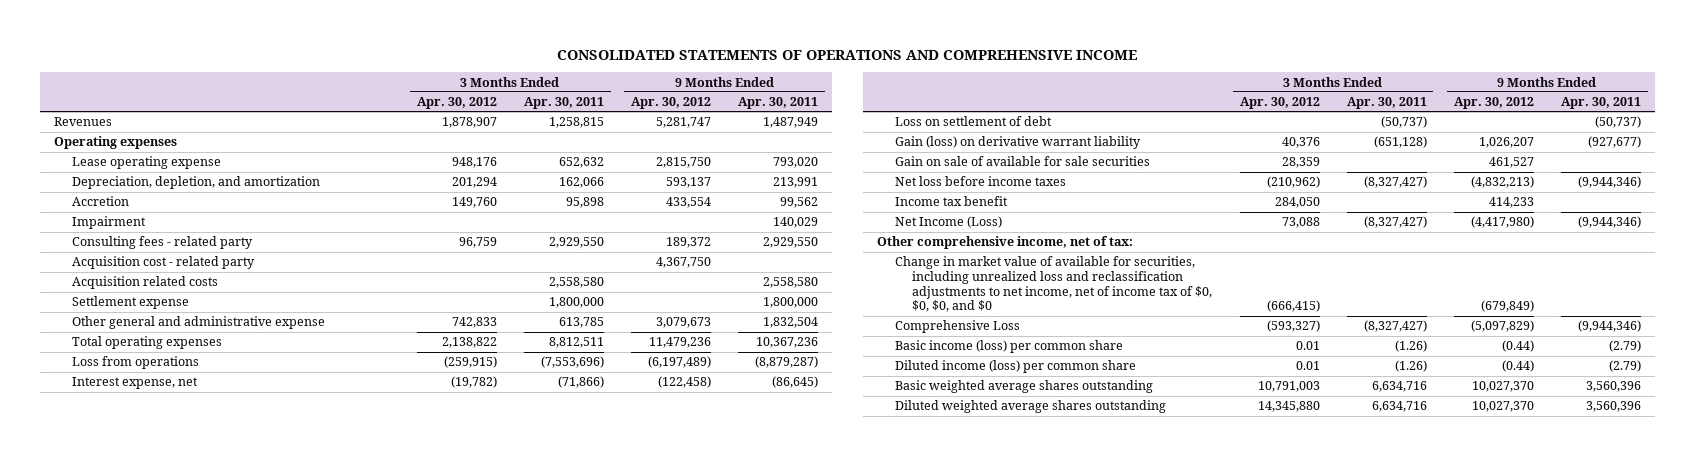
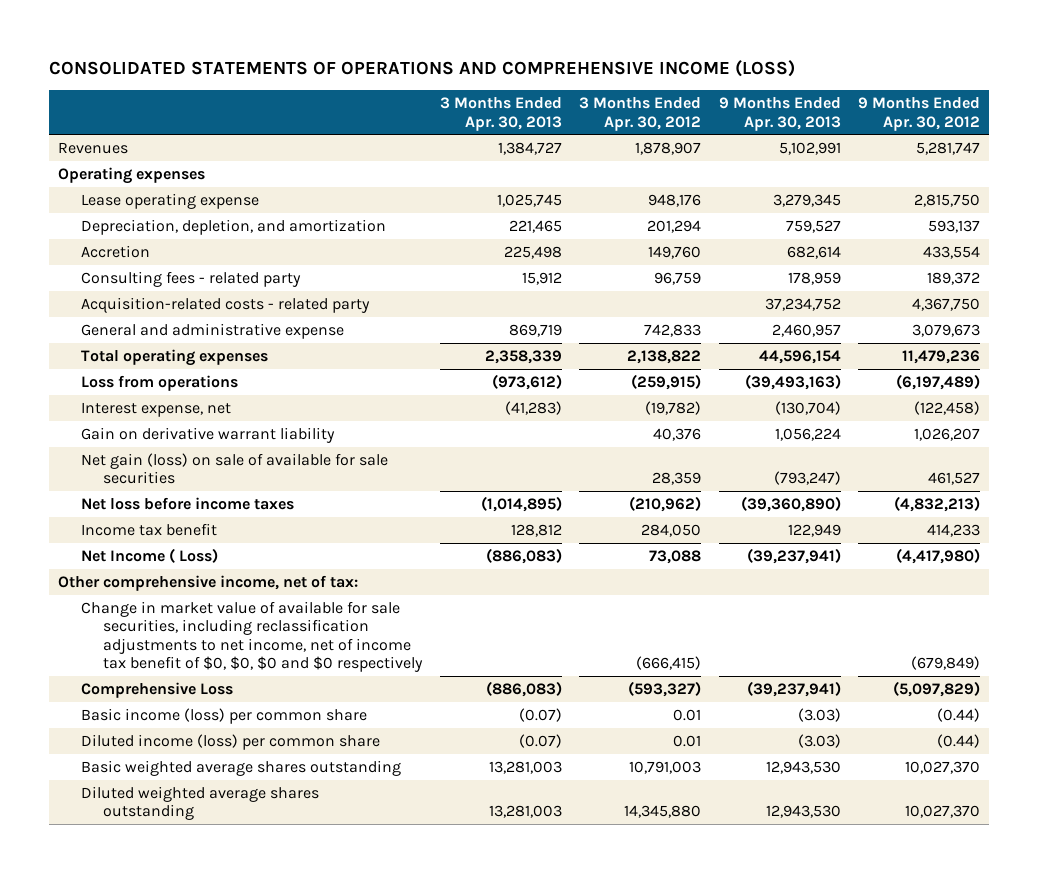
[557,49,1138,60] CONSOLIDATED STATEMENTS OF OPERATIONS AND COMPREHENSIVE INCOME -> [49,60,796,78] CONSOLIDATED STATEMENTS OF OPERATIONS AND COMPREHENSIVE INCOME (LOSS)
[524,97,605,110] Apr. 30, 2011 -> none
[738,97,819,110] Apr. 30, 2011 -> none
none -> [439,97,562,131] 3 Months Ended Apr. 30, 2013
none -> [718,97,841,131] 9 Months Ended Apr. 30, 2013
[71,216,146,230] Impairment -> none
[71,276,218,290] Acquisition related costs -> none
[71,296,189,310] Settlement expense -> none
[71,256,255,270] Acquisition cost - related party -> [80,296,370,313] Acquisition-related costs - related party
[71,316,325,330] Other general and administrative expense -> [80,322,344,339] General and administrative expense
[894,116,1052,127] Loss on settlement of debt -> none
[894,136,1141,150] Gain (loss) on derivative warrant liability -> [80,426,335,443] Gain on derivative warrant liability
[894,156,1150,167] Gain on sale of available for sale securities -> [80,452,388,485] Net gain (loss) on sale of available for sale securities
[894,216,1002,229] Net Income (Loss) -> [80,547,218,563] Net Income ( Loss)
[894,256,1213,313] Change in market value of available for securities, including unrealized loss and reclassification adjustments to net income, net of income tax of $0, $0, $0, and $0 -> [80,600,424,673] Change in market value of available for sale securities, including reclassification adjustments to net income, net of income tax benefit of $0, $0, $0 and $0 respectively

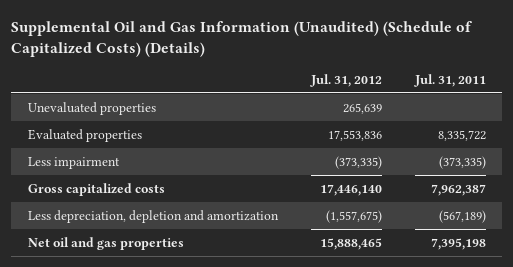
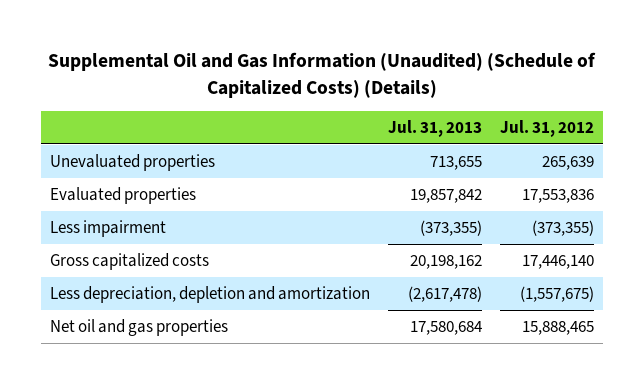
[413,73,486,87] Jul. 31, 2011 -> none
none -> [387,119,482,137] Jul. 31, 2013
[334,155,382,169] (373,335) -> [532,220,595,237] (373,355)

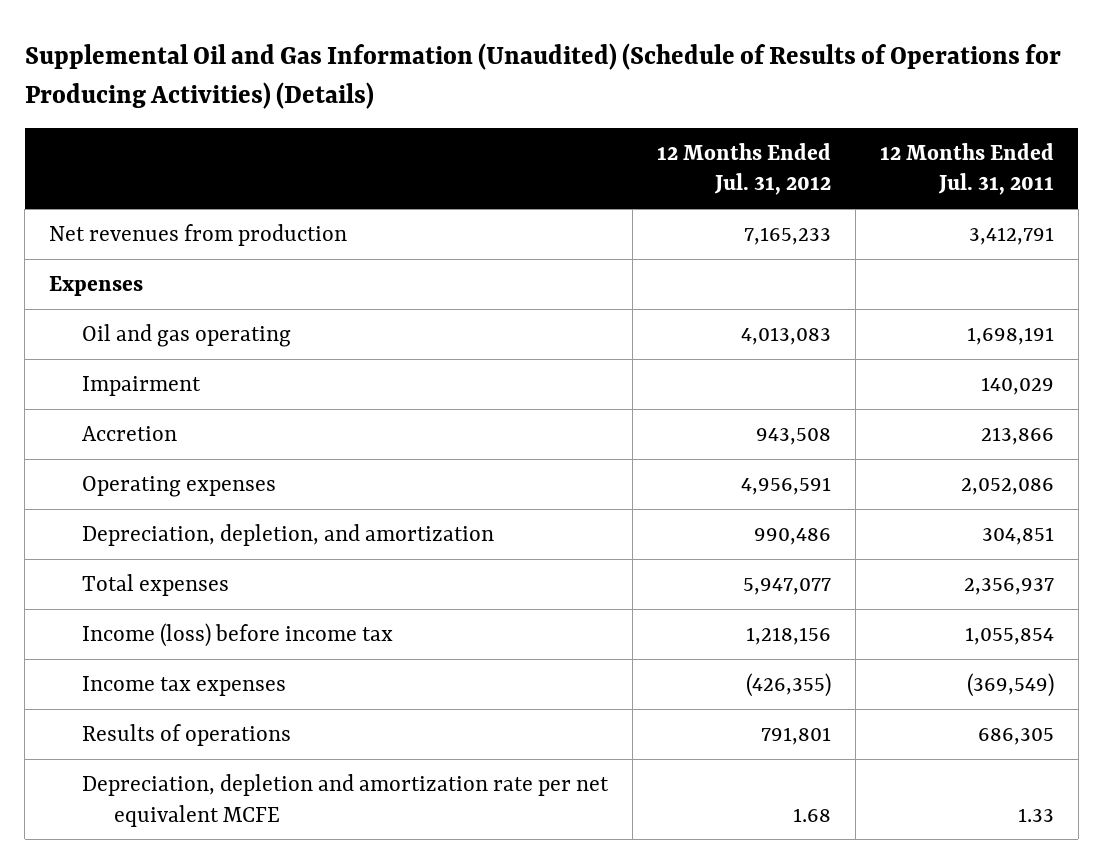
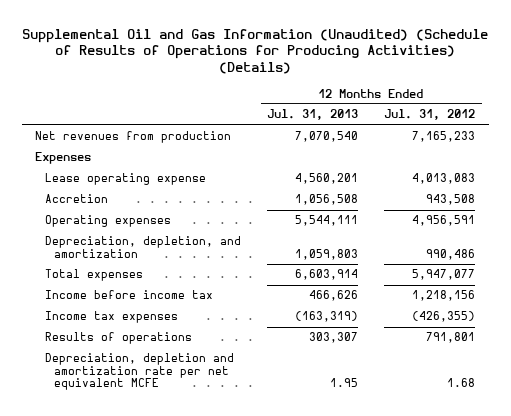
[879,142,1054,196] 12 Months Ended Jul. 31, 2011 -> none
none -> [267,109,359,121] Jul. 31, 2013
[81,376,201,397] Impairment -> none
[81,324,291,348] Oil and gas operating -> [44,173,206,186] Lease operating expense
[81,623,393,648] Income (loss) before income tax -> [44,290,213,300] Income before income tax

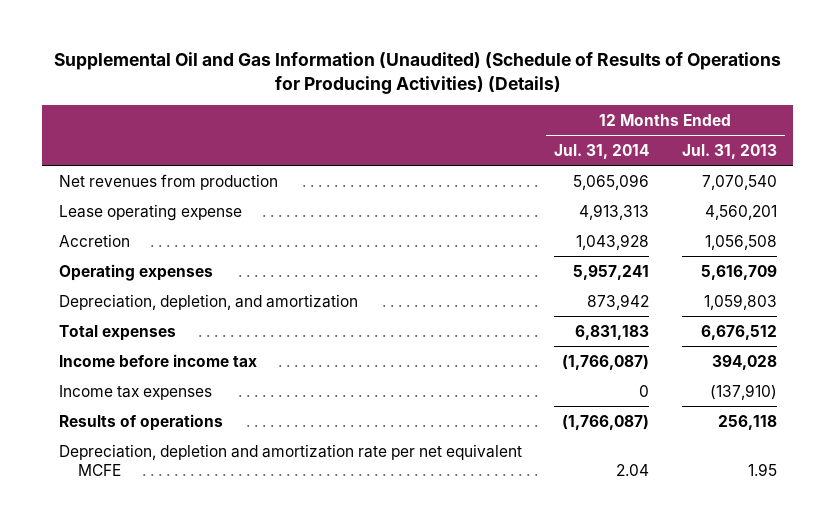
[384,109,476,121] Jul. 31, 2012 -> none
none -> [554,143,650,159] Jul. 31, 2014
[35,152,92,165] Expenses -> none
[295,215,359,227] 5,544,111 -> [700,264,777,280] 5,616,709
[295,269,359,281] 6,603,914 -> [700,324,777,340] 6,676,512
[309,290,359,302] 466,626 -> [711,354,777,370] 394,028
[295,311,359,323] (163,319) -> [709,383,777,400] (137,910)
[309,332,359,344] 303,307 -> [717,414,777,430] 256,118

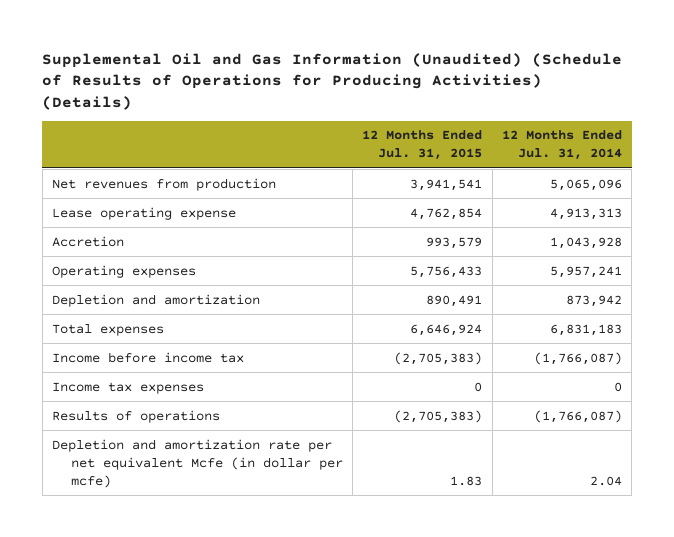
[681,143,777,159] Jul. 31, 2013 -> none
none -> [362,130,483,161] 12 Months Ended Jul. 31, 2015
[58,293,358,310] Depreciation, depletion, and amortization -> [52,293,261,307] Depletion and amortization
[58,443,522,476] Depreciation, depletion and amortization rate per net equivalent MCFE -> [52,438,343,488] Depletion and amortization rate per net equivalent Mcfe (in dollar per mcfe)

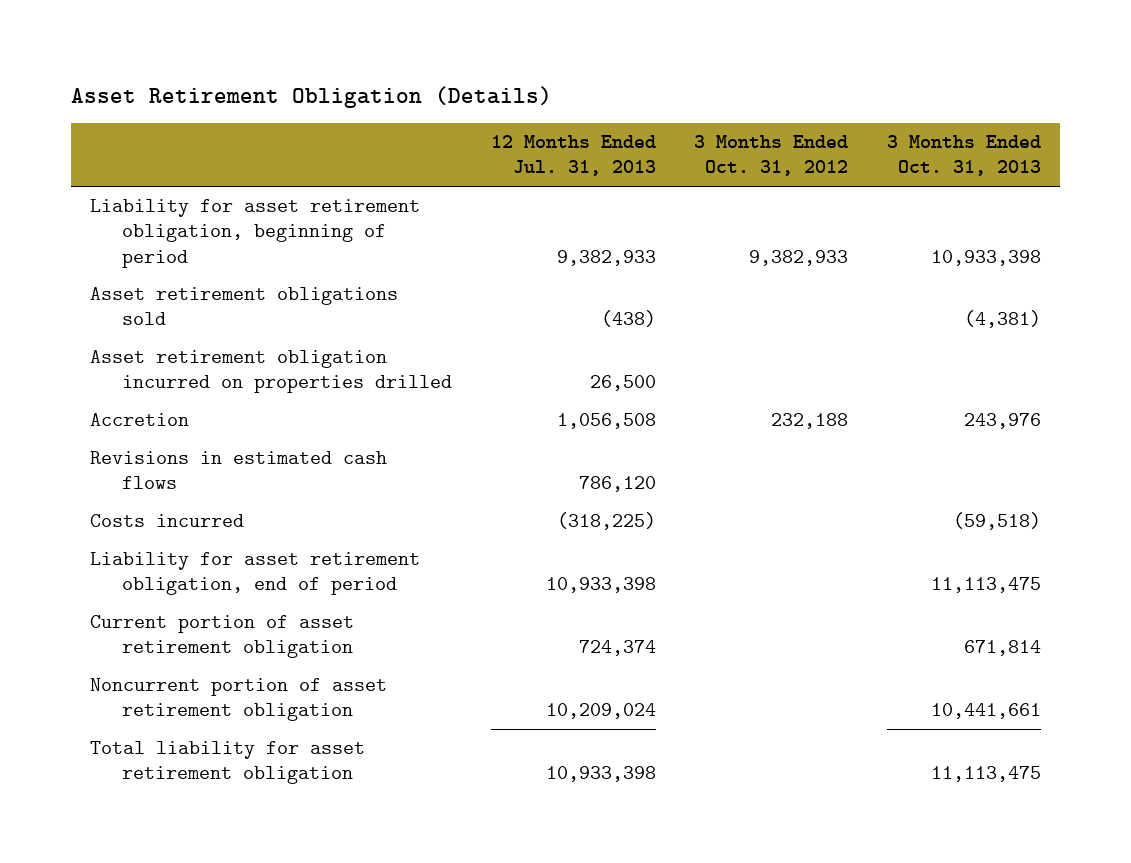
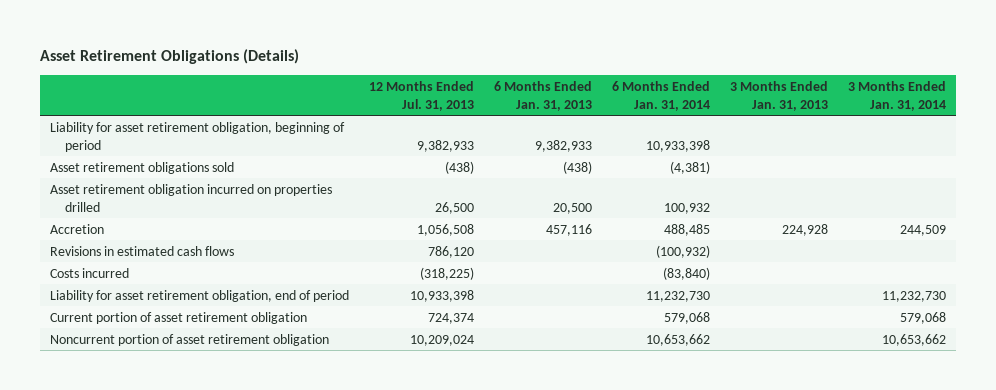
[70,85,552,108] Asset Retirement Obligation (Details) -> [39,49,299,65] Asset Retirement Obligations (Details)
[694,135,849,177] 3 Months Ended Oct. 31, 2012 -> none
[886,135,1041,177] 3 Months Ended Oct. 31, 2013 -> none
none -> [493,80,592,111] 6 Months Ended Jan. 31, 2013
none -> [611,80,710,111] 6 Months Ended Jan. 31, 2014
none -> [729,80,828,111] 3 Months Ended Jan. 31, 2013
none -> [848,80,947,111] 3 Months Ended Jan. 31, 2014
[90,741,366,785] Total liability for asset retirement obligation -> none

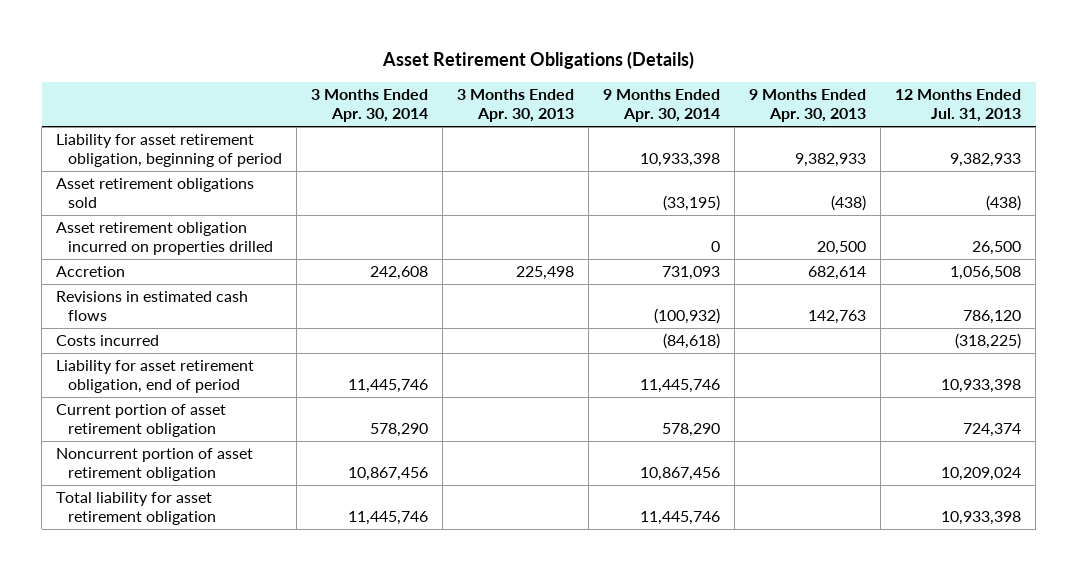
[493,80,592,111] 6 Months Ended Jan. 31, 2013 -> none
[611,80,710,111] 6 Months Ended Jan. 31, 2014 -> none
[729,80,828,111] 3 Months Ended Jan. 31, 2013 -> none
[848,80,947,111] 3 Months Ended Jan. 31, 2014 -> none
none -> [311,88,429,122] 3 Months Ended Apr. 30, 2014
none -> [457,88,575,122] 3 Months Ended Apr. 30, 2013
none -> [603,88,721,122] 9 Months Ended Apr. 30, 2014
none -> [749,88,867,122] 9 Months Ended Apr. 30, 2013
none -> [56,492,217,526] Total liability for asset retirement obligation

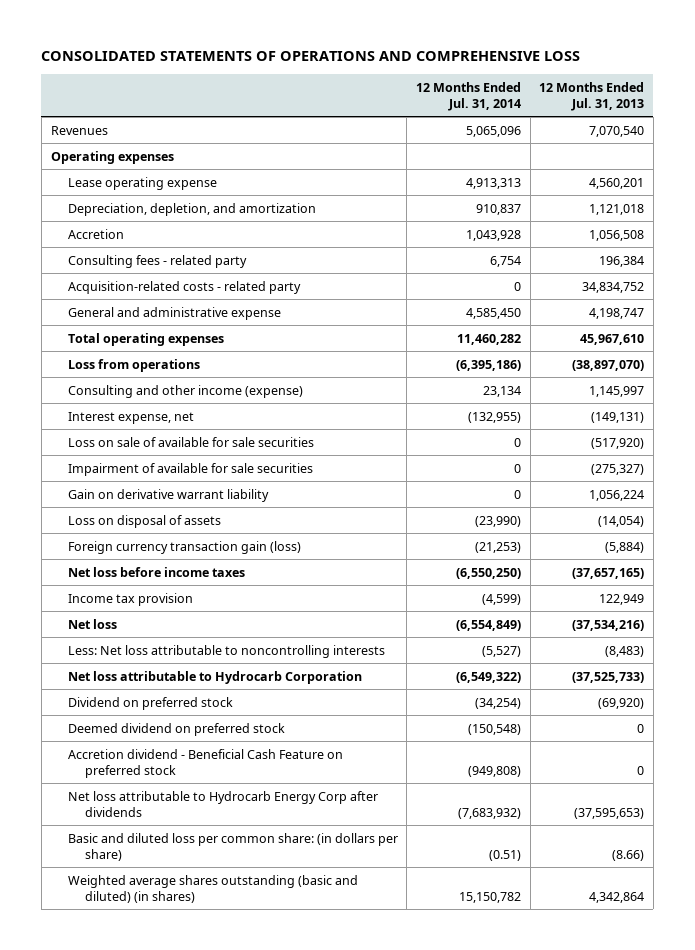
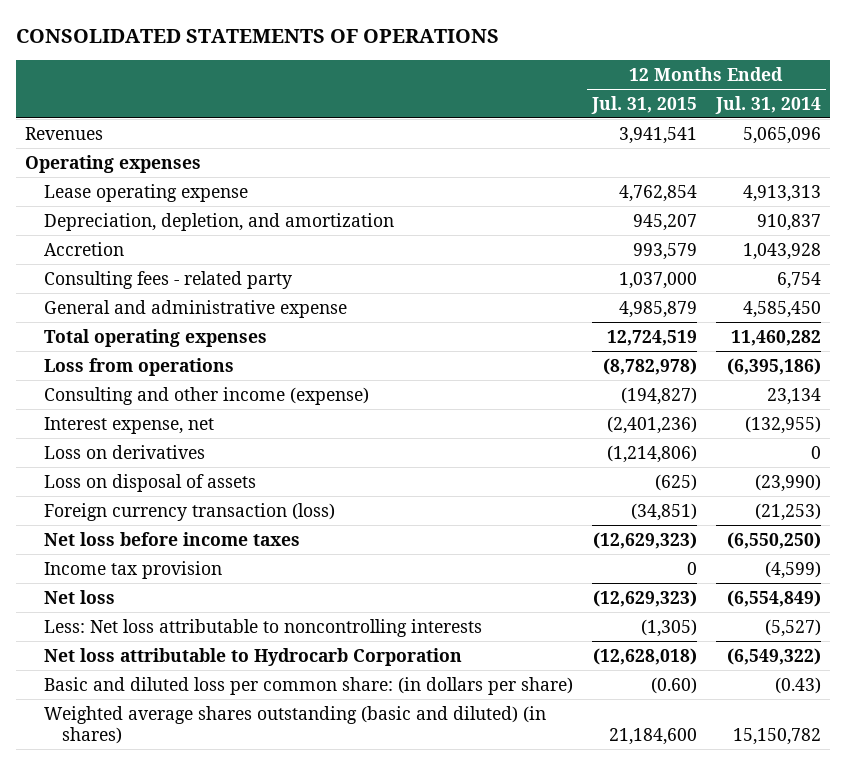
[41,51,581,62] CONSOLIDATED STATEMENTS OF OPERATIONS AND COMPREHENSIVE LOSS -> [15,28,499,43] CONSOLIDATED STATEMENTS OF OPERATIONS
[539,81,645,111] 12 Months Ended Jul. 31, 2013 -> none
none -> [590,95,697,114] Jul. 31, 2015
[67,280,301,294] Acquisition-related costs - related party -> none
[67,436,314,447] Loss on sale of available for sale securities -> none
[67,462,313,476] Impairment of available for sale securities -> none
[67,488,269,502] Gain on derivative warrant liability -> [43,444,205,459] Loss on derivatives
[67,540,301,554] Foreign currency transaction gain (loss) -> [43,502,335,521] Foreign currency transaction (loss)
[67,696,233,710] Dividend on preferred stock -> none
[67,722,285,736] Deemed dividend on preferred stock -> none
[67,748,343,778] Accretion dividend - Beneficial Cash Feature on preferred stock -> none
[67,790,378,817] Net loss attributable to Hydrocarb Energy Corp after dividends -> none
[489,849,522,861] (0.51) -> [774,676,821,694] (0.43)

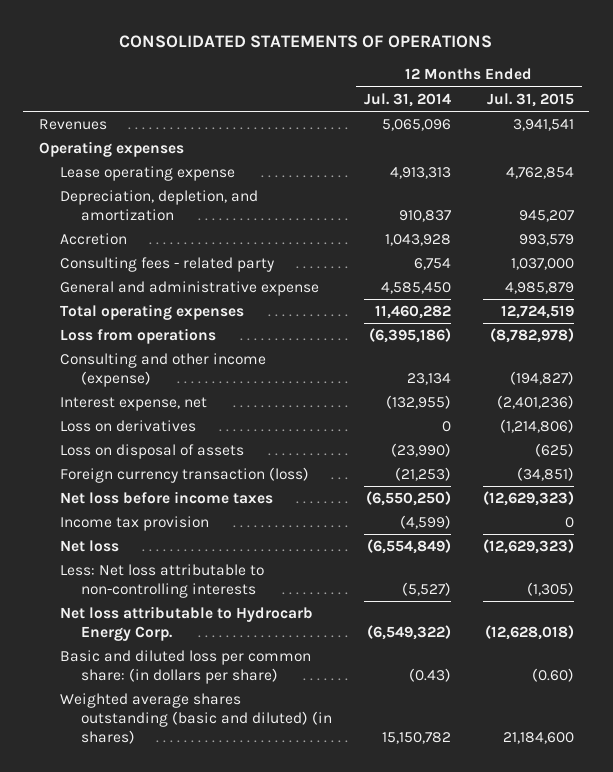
[43,618,482,637] Less: Net loss attributable to noncontrolling interests -> [60,564,265,599] Less: Net loss attributable to non-controlling interests
[43,647,462,666] Net loss attributable to Hydrocarb Corporation -> [60,606,314,642] Net loss attributable to Hydrocarb Energy Corp.

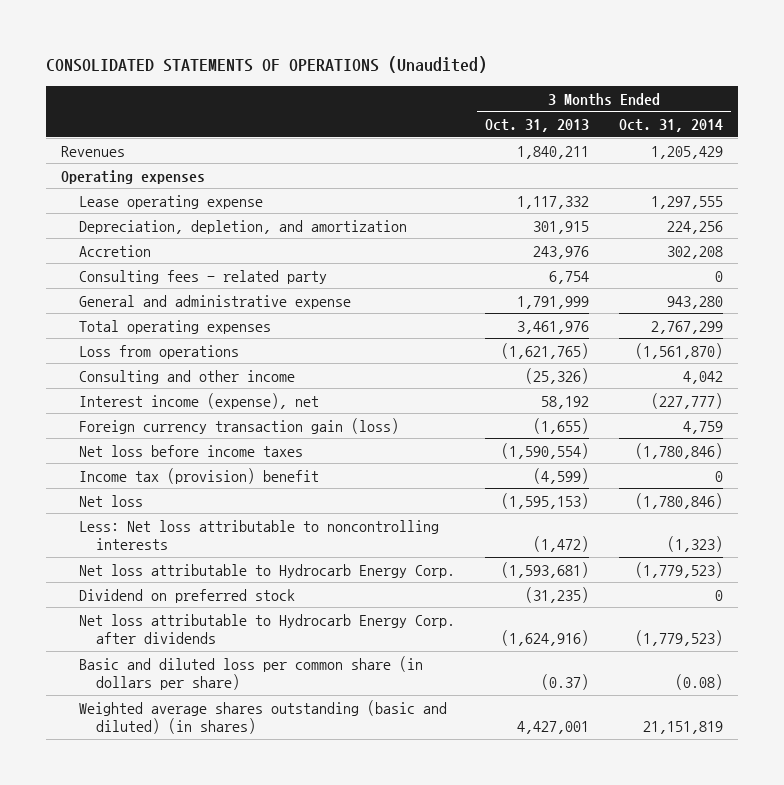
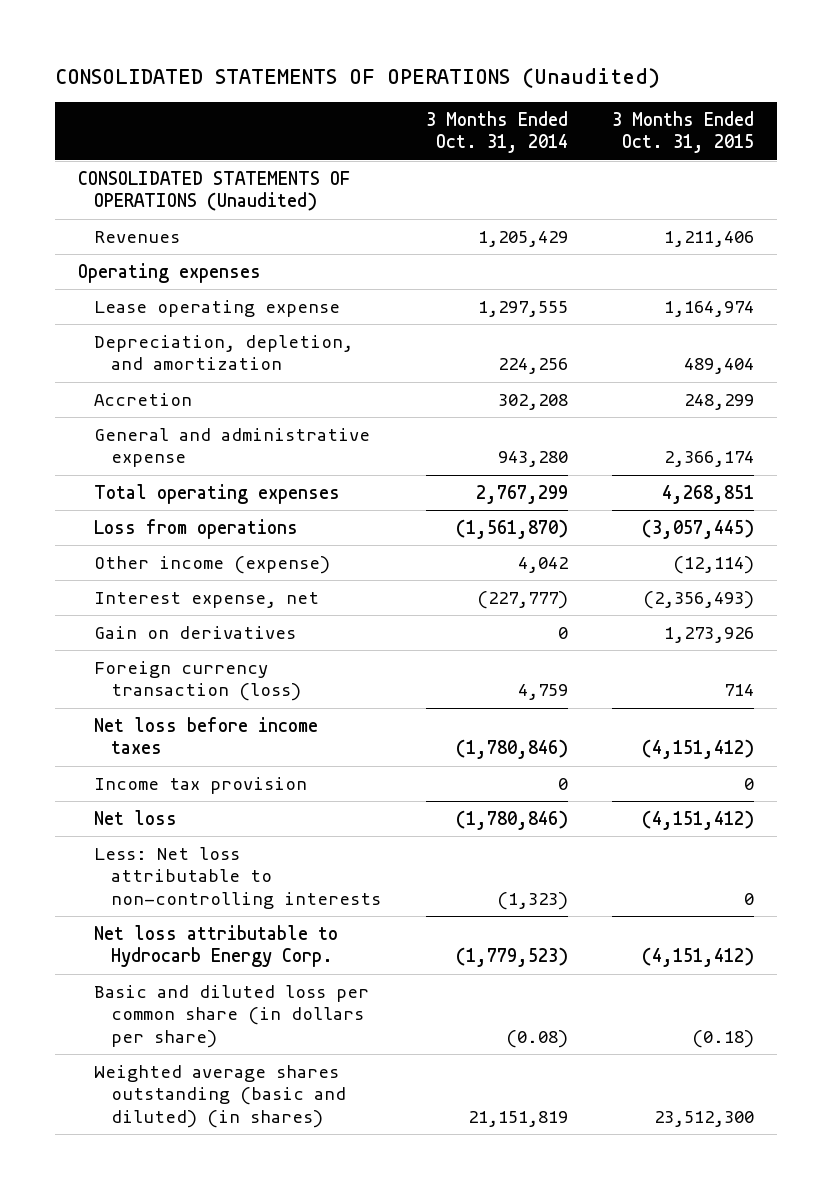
[484,118,589,132] Oct. 31, 2013 -> none
none -> [612,111,755,154] 3 Months Ended Oct. 31, 2015
none -> [77,171,350,212] CONSOLIDATED STATEMENTS OF OPERATIONS (Unaudited)
[78,269,327,284] Consulting fees - related party -> none
[78,369,295,384] Consulting and other income -> [94,556,331,575] Other income (expense)
[78,392,319,409] Interest income (expense), net -> [94,592,320,609] Interest expense, net
none -> [94,626,297,640] Gain on derivatives
[78,417,399,434] Foreign currency transaction gain (loss) -> [94,661,301,702] Foreign currency transaction (loss)
[78,467,319,484] Income tax (provision) benefit -> [94,777,308,795] Income tax provision
[78,519,439,550] Less: Net loss attributable to noncontrolling interests -> [94,847,381,909] Less: Net loss attributable to non-controlling interests
[78,588,295,603] Dividend on preferred stock -> none
[78,613,455,644] Net loss attributable to Hydrocarb Energy Corp. after dividends -> none

